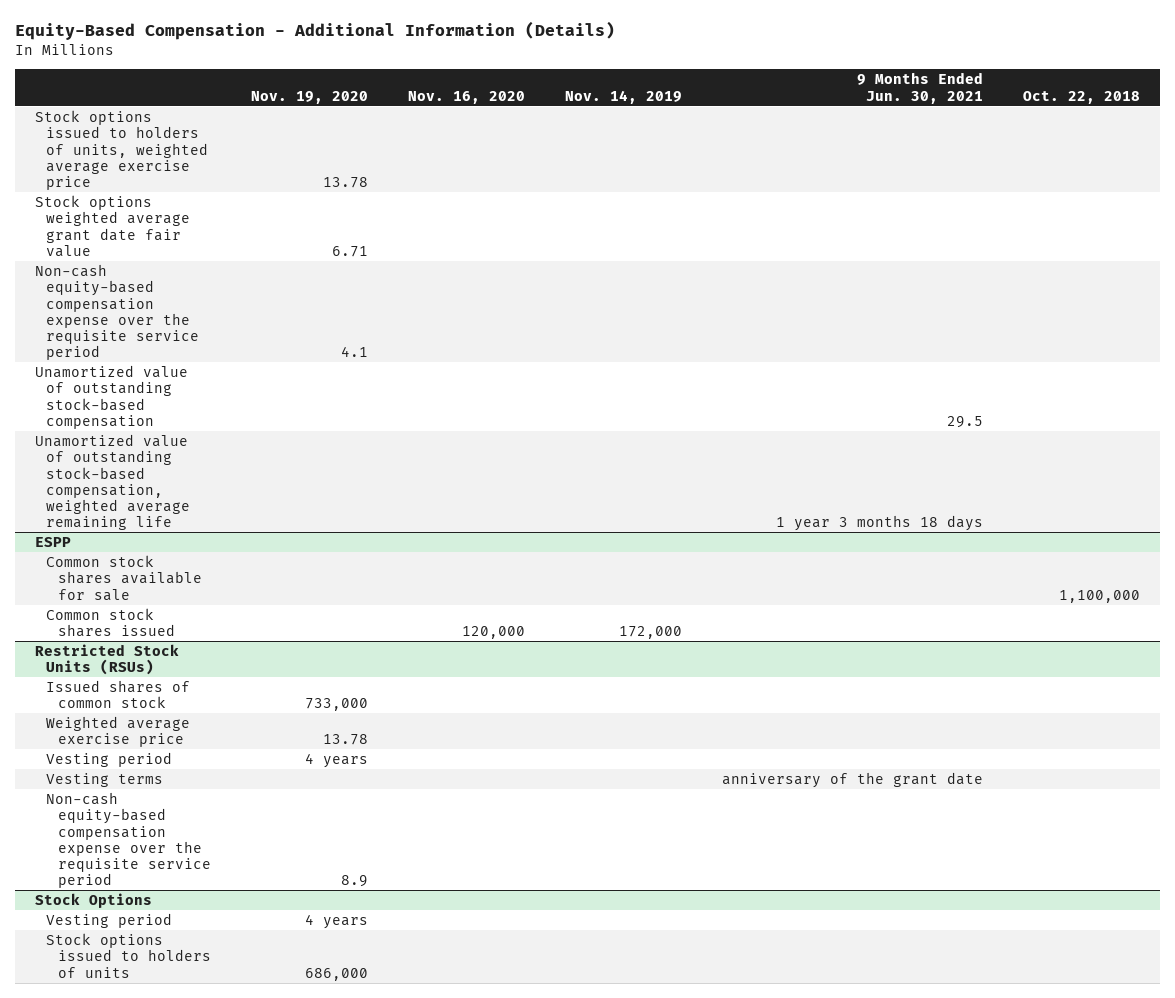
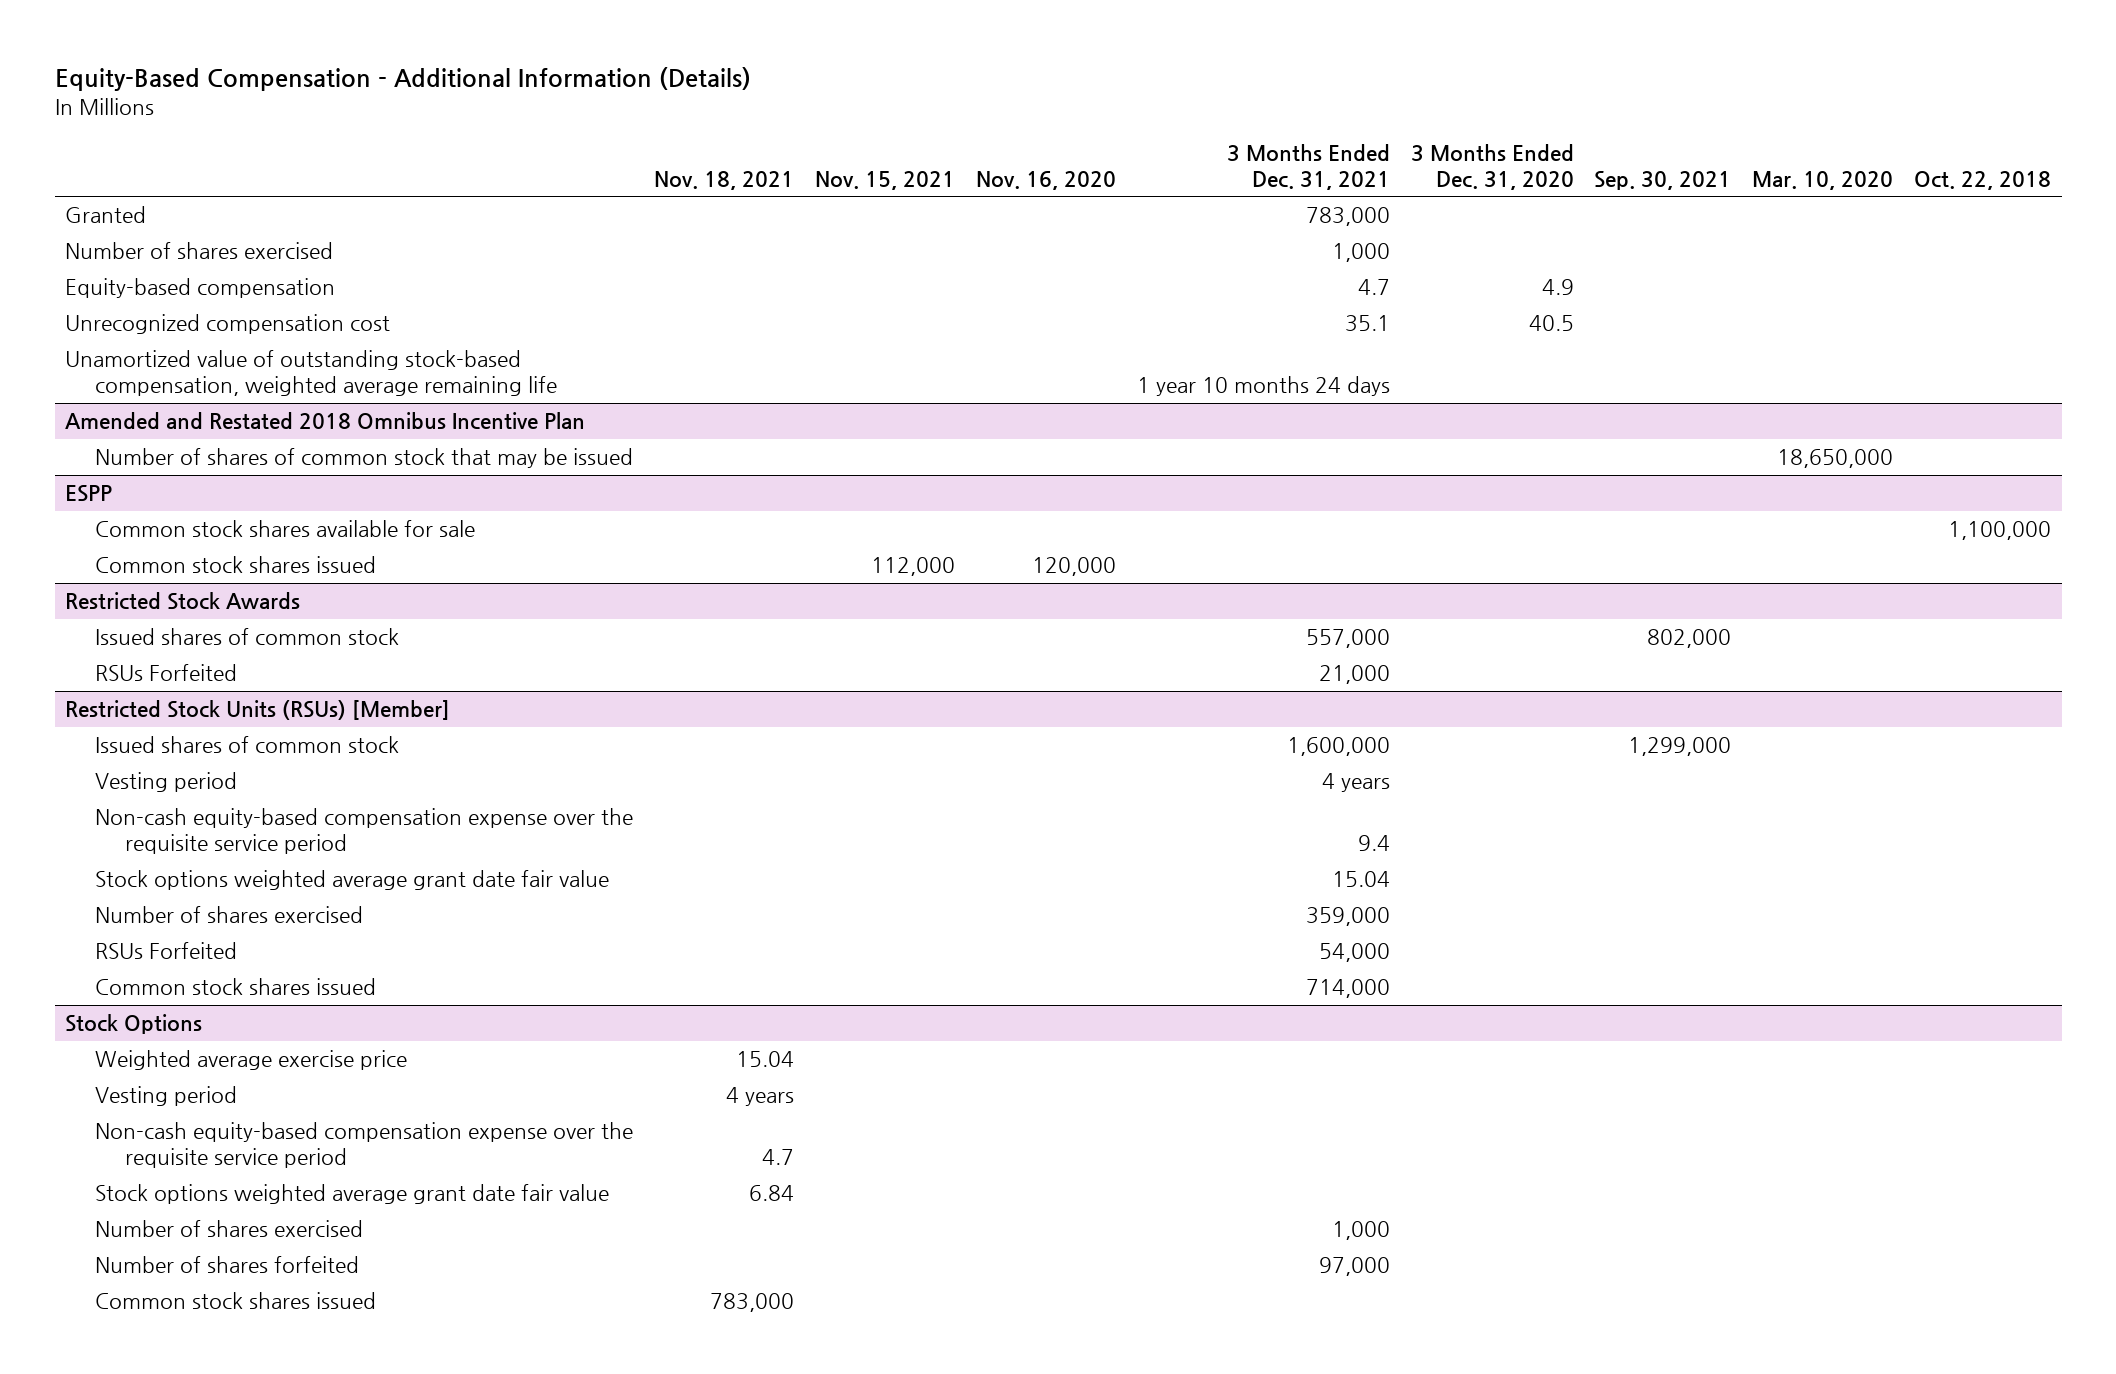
[251,90,369,104] Nov. 19, 2020 -> none
[565,89,683,104] Nov. 14, 2019 -> none
[857,72,984,104] 9 Months Ended Jun. 30, 2021 -> none
none -> [654,170,795,190] Nov. 18, 2021
none -> [815,170,956,190] Nov. 15, 2021
none -> [1226,143,1390,190] 3 Months Ended Dec. 31, 2021
none -> [1410,143,1574,190] 3 Months Ended Dec. 31, 2020
none -> [1594,170,1732,190] Sep. 30, 2021
none -> [1752,170,1894,190] Mar. 10, 2020
[34,110,209,190] Stock options issued to holders of units, weighted average exercise price -> none
[34,195,191,257] Stock options weighted average grant date fair value -> none
[34,264,200,361] Non-cash equity-based compensation expense over the requisite service period -> none
none -> [65,206,147,224] Granted
none -> [65,242,334,260] Number of shares exercised
none -> [65,278,336,299] Equity-based compensation
[34,365,188,429] Unamortized value of outstanding stock-based compensation -> [65,314,391,335] Unrecognized compensation cost
none -> [65,412,586,431] Amended and Restated 2018 Omnibus Incentive Plan
none -> [95,448,634,469] Number of shares of common stock that may be issued
[34,644,179,676] Restricted Stock Units (RSUs) -> [65,592,301,611] Restricted Stock Awards
[46,716,191,748] Weighted average exercise price -> none
[46,752,173,768] Vesting period -> none
[46,773,164,788] Vesting terms -> none
[46,792,212,889] Non-cash equity-based compensation expense over the requisite service period -> none
none -> [95,664,238,682] RSUs Forfeited
none -> [65,700,451,721] Restricted Stock Units (RSUs) [Member]
none -> [95,736,400,754] Issued shares of common stock
none -> [95,772,238,793] Vesting period
none -> [95,808,634,854] Non-cash equity-based compensation expense over the requisite service period
none -> [95,870,610,891] Stock options weighted average grant date fair value
none -> [95,906,364,924] Number of shares exercised
none -> [95,942,238,960] RSUs Forfeited
none -> [95,978,377,996] Common stock shares issued
none -> [95,1050,408,1071] Weighted average exercise price
[46,933,212,978] Stock options issued to holders of units -> none
none -> [95,1122,634,1168] Non-cash equity-based compensation expense over the requisite service period
none -> [95,1184,610,1205] Stock options weighted average grant date fair value
none -> [95,1220,364,1238] Number of shares exercised
none -> [95,1256,360,1274] Number of shares forfeited
none -> [95,1292,377,1310] Common stock shares issued

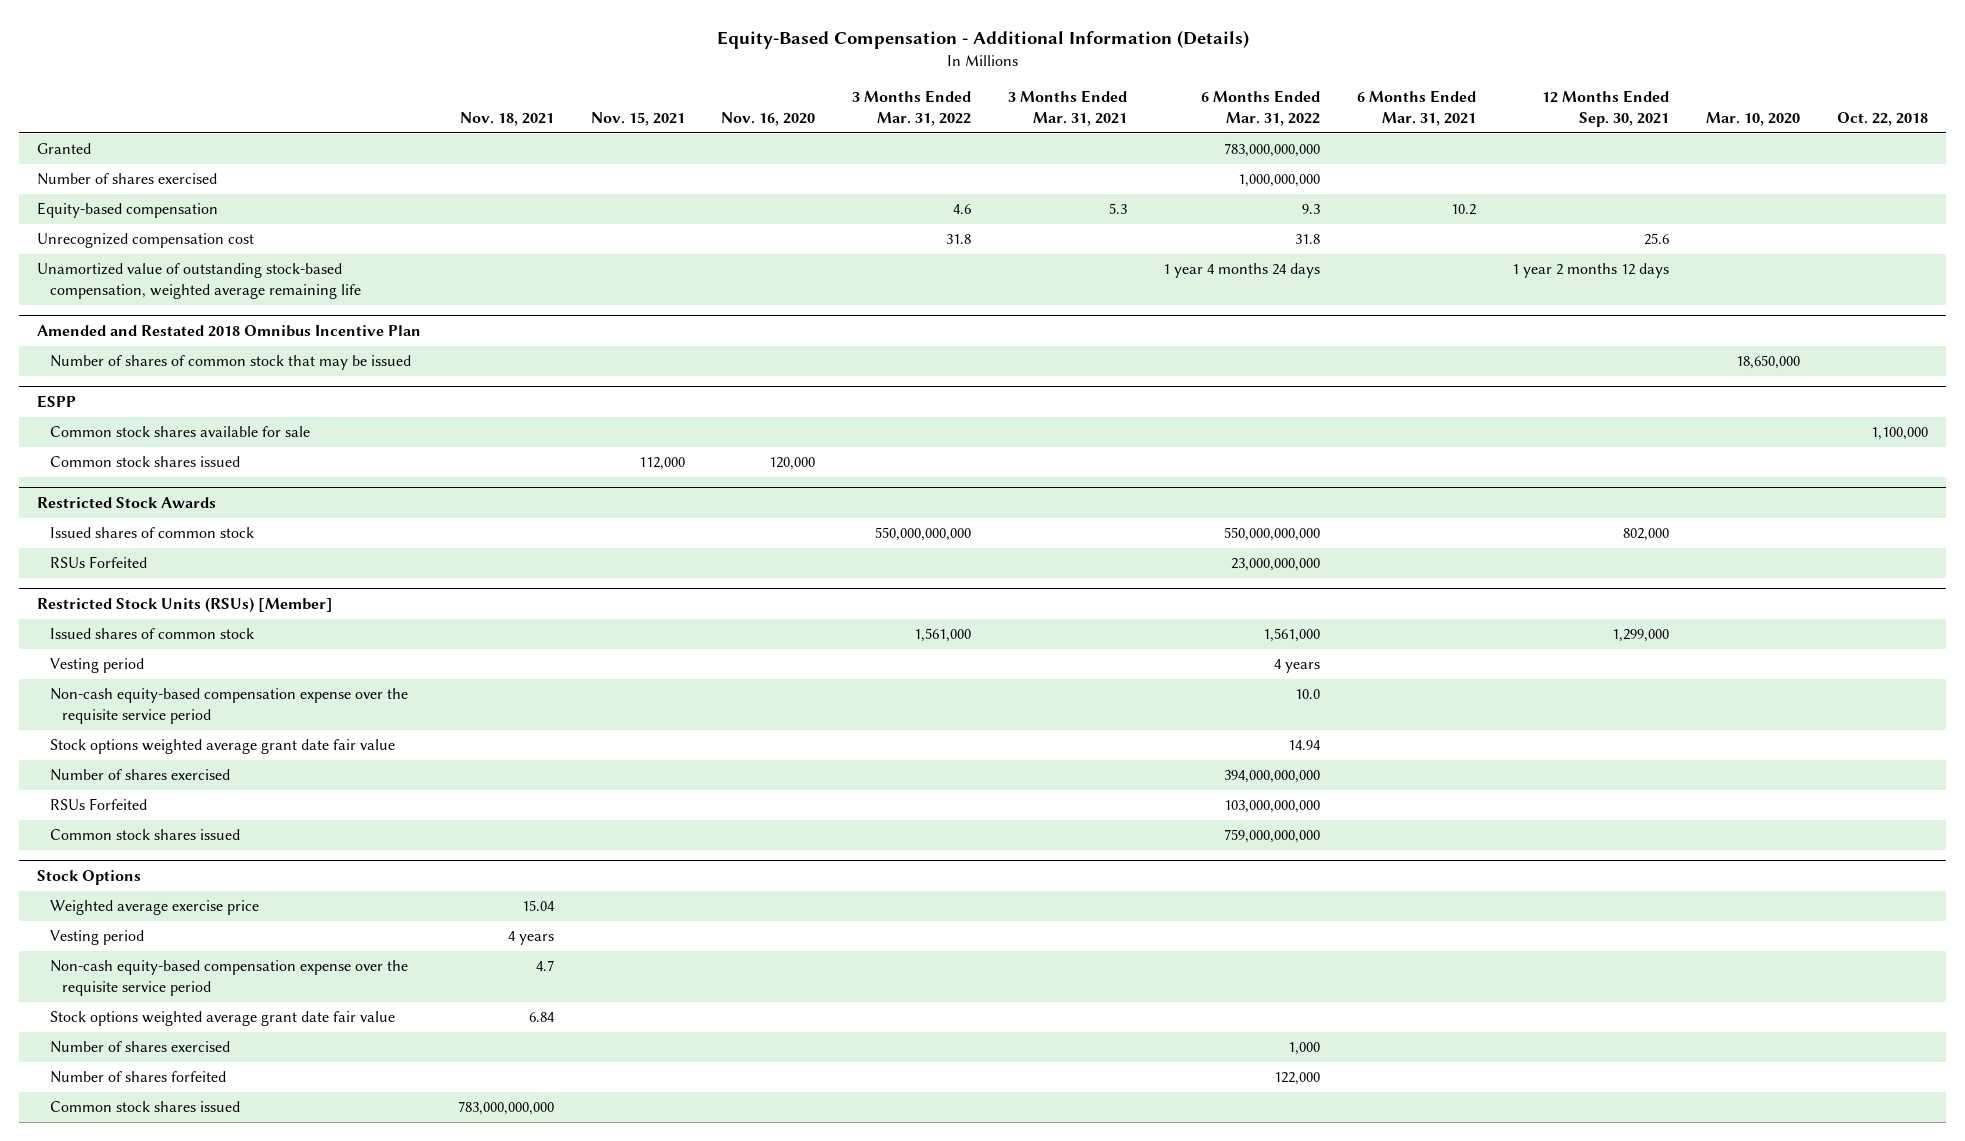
[1226,143,1390,190] 3 Months Ended Dec. 31, 2021 -> none
[1410,143,1574,190] 3 Months Ended Dec. 31, 2020 -> none
[1594,170,1732,190] Sep. 30, 2021 -> none
none -> [851,90,971,126] 3 Months Ended Mar. 31, 2022
none -> [1007,90,1127,126] 3 Months Ended Mar. 31, 2021
none -> [1201,90,1321,126] 6 Months Ended Mar. 31, 2022
none -> [1356,90,1476,126] 6 Months Ended Mar. 31, 2021
none -> [1542,90,1670,127] 12 Months Ended Sep. 30, 2021
[710,1293,795,1313] 783,000 -> [457,1101,554,1116] 783,000,000,000

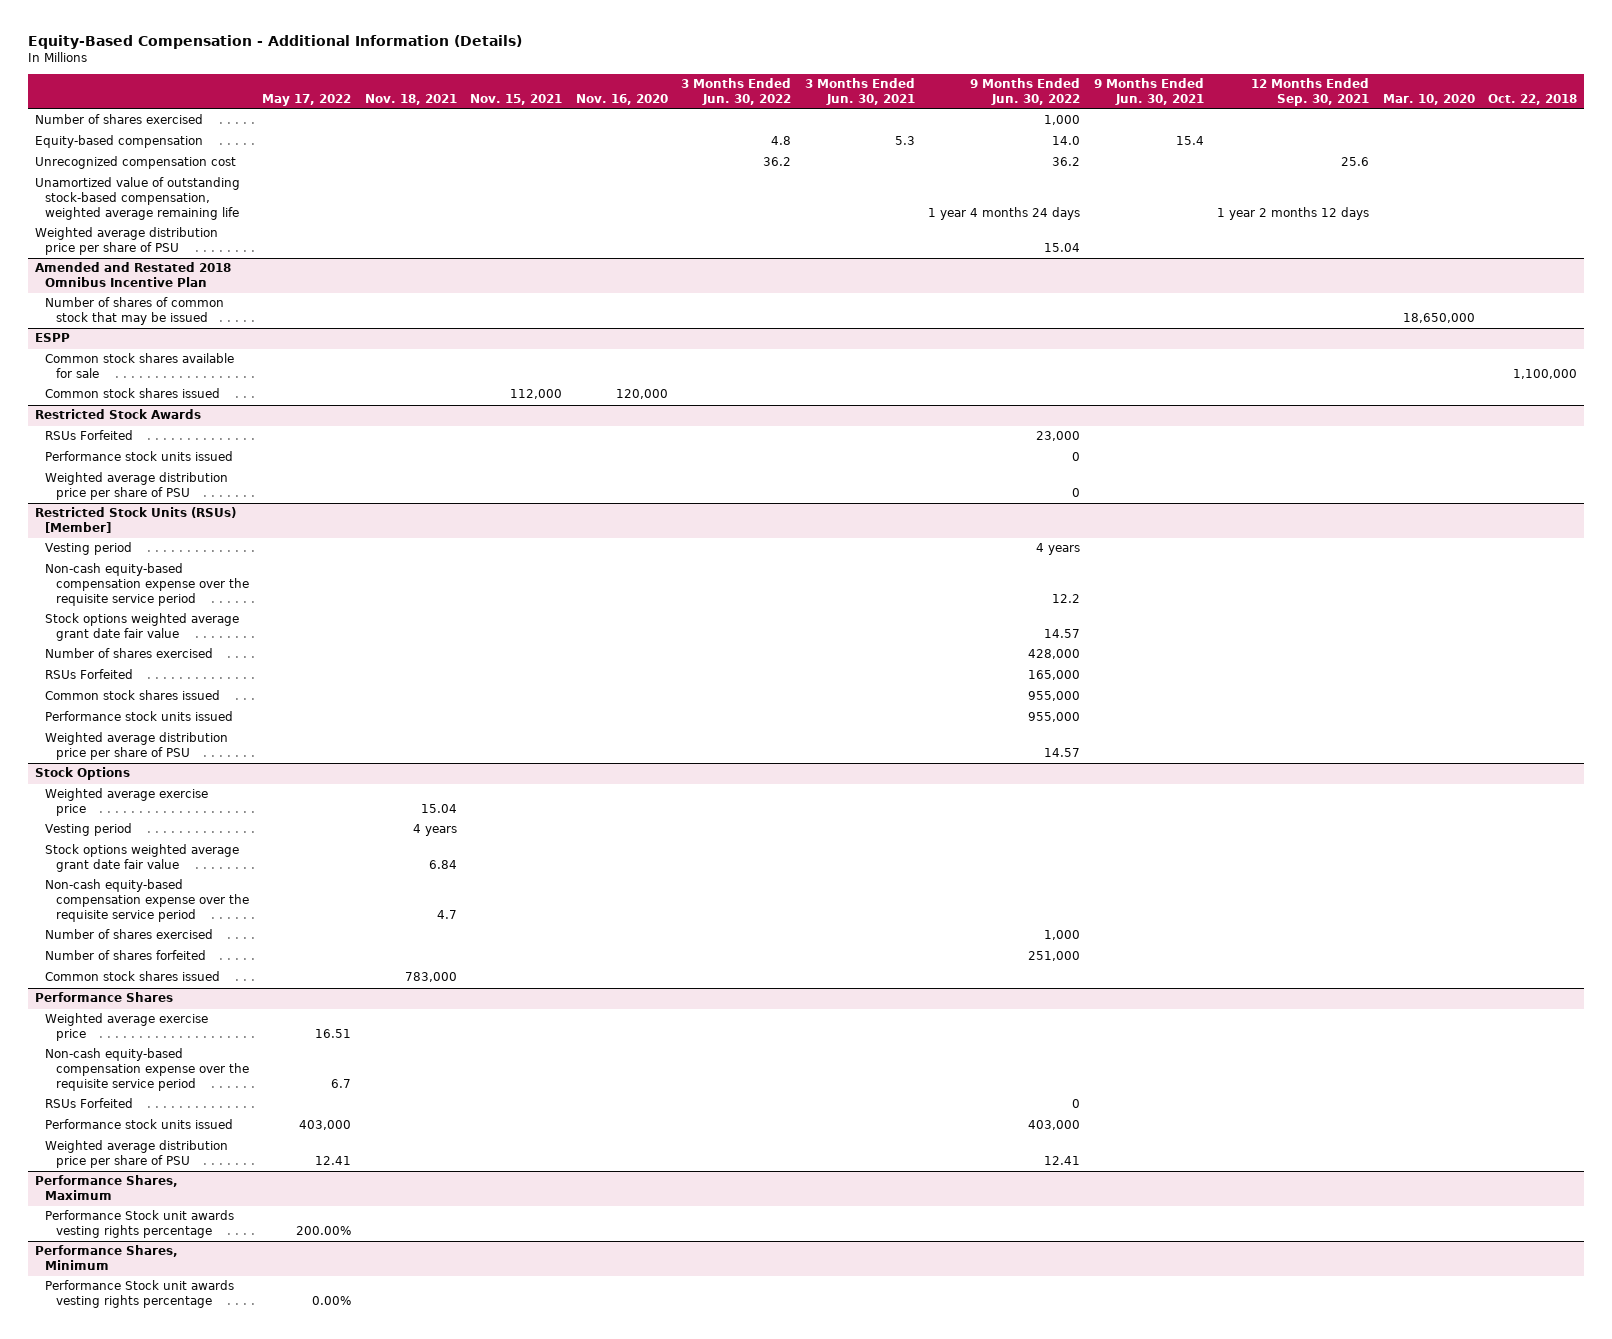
[851,90,971,126] 3 Months Ended Mar. 31, 2022 -> none
[1007,90,1127,126] 3 Months Ended Mar. 31, 2021 -> none
[1201,90,1321,126] 6 Months Ended Mar. 31, 2022 -> none
[1356,90,1476,126] 6 Months Ended Mar. 31, 2021 -> none
none -> [262,93,352,106] May 17, 2022
none -> [681,78,792,105] 3 Months Ended Jun. 30, 2022
none -> [804,78,915,105] 3 Months Ended Jun. 30, 2021
none -> [970,78,1081,105] 9 Months Ended Jun. 30, 2022
none -> [1093,78,1204,105] 9 Months Ended Jun. 30, 2021
[37,143,92,155] Granted -> none
none -> [34,227,218,256] Weighted average distribution price per share of PSU
[49,527,254,539] Issued shares of common stock -> none
none -> [45,451,234,462] Performance stock units issued
none -> [45,472,229,501] Weighted average distribution price per share of PSU
[49,628,254,640] Issued shares of common stock -> none
none -> [45,711,234,722] Performance stock units issued
none -> [45,732,229,761] Weighted average distribution price per share of PSU
[49,960,408,996] Non-cash equity-based compensation expense over the requisite service period -> [45,879,249,923] Non-cash equity-based compensation expense over the requisite service period
[457,1101,554,1116] 783,000,000,000 -> [404,972,457,983] 783,000
none -> [34,992,173,1003] Performance Shares
none -> [45,1013,209,1042] Weighted average exercise price
none -> [45,1048,249,1092] Non-cash equity-based compensation expense over the requisite service period
none -> [45,1098,134,1109] RSUs Forfeited
none -> [45,1119,234,1130] Performance stock units issued
none -> [45,1140,229,1169] Weighted average distribution price per share of PSU
none -> [34,1175,178,1201] Performance Shares, Maximum
none -> [45,1210,235,1239] Performance Stock unit awards vesting rights percentage
none -> [34,1245,178,1271] Performance Shares, Minimum
none -> [45,1280,235,1309] Performance Stock unit awards vesting rights percentage

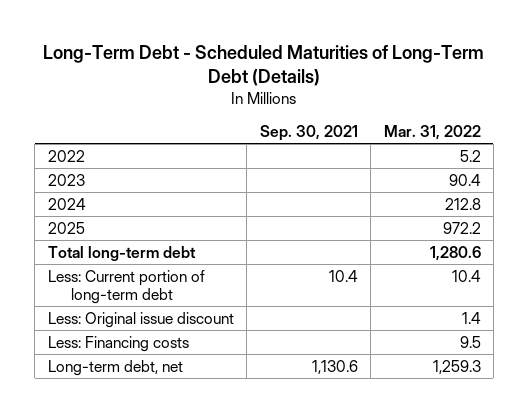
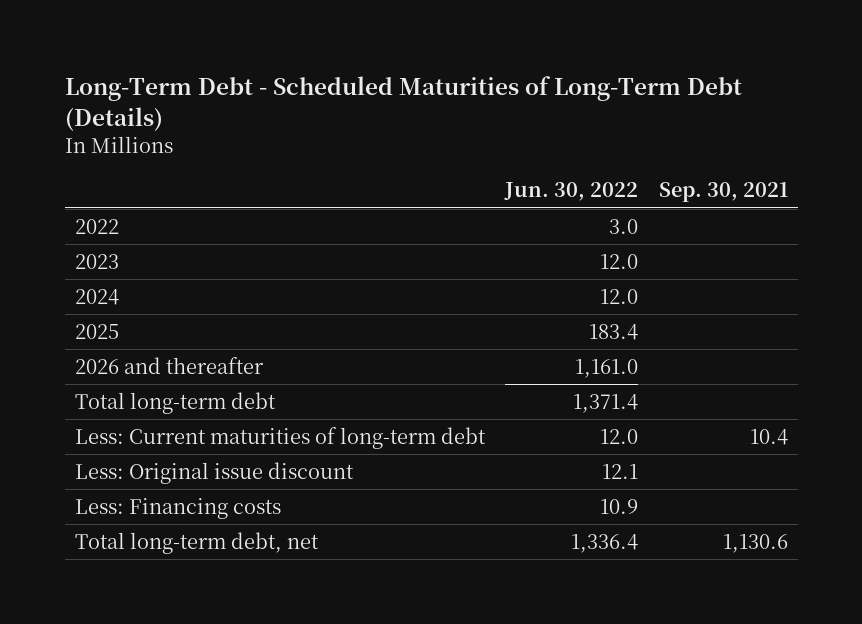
[383,125,481,141] Mar. 31, 2022 -> none
none -> [504,182,639,202] Jun. 30, 2022
none -> [74,356,264,374] 2026 and thereafter
[47,269,205,305] Less: Current portion of long-term debt -> [74,426,486,449] Less: Current maturities of long-term debt
[47,359,183,376] Long-term debt, net -> [74,531,319,554] Total long-term debt, net

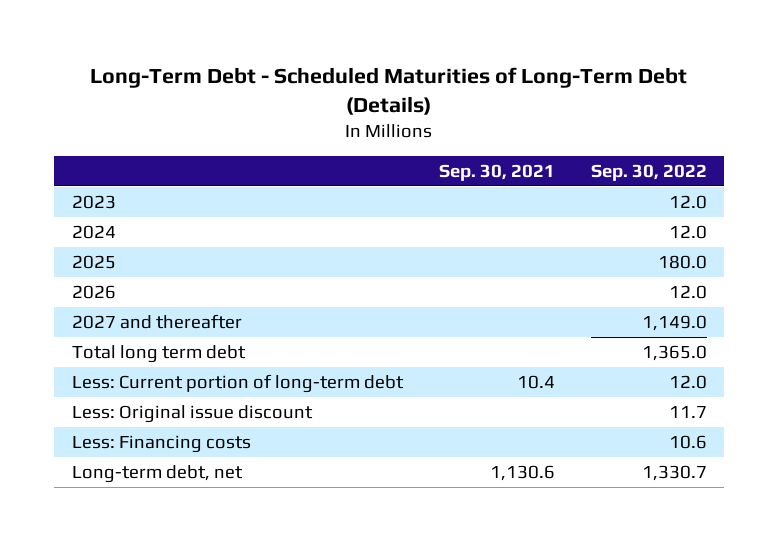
[504,182,639,202] Jun. 30, 2022 -> none
none -> [590,164,707,182] Sep. 30, 2022
[74,218,119,234] 2022 -> none
none -> [71,285,116,300] 2026
[74,356,264,374] 2026 and thereafter -> [71,314,242,330] 2027 and thereafter
[74,391,276,414] Total long-term debt -> [71,345,246,364] Total long term debt
[74,426,486,449] Less: Current maturities of long-term debt -> [71,374,404,394] Less: Current portion of long-term debt
[74,531,319,554] Total long-term debt, net -> [71,465,243,484] Long-term debt, net

